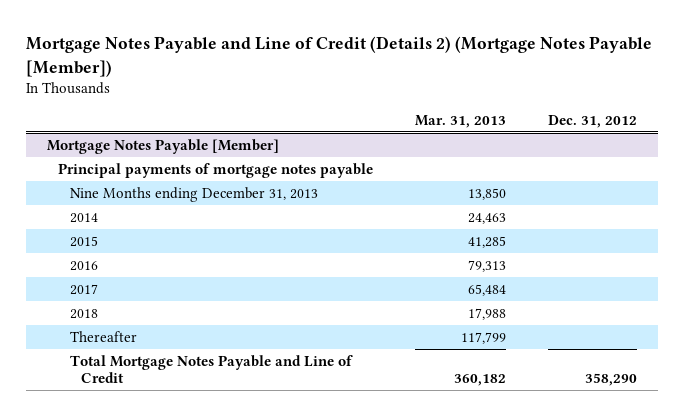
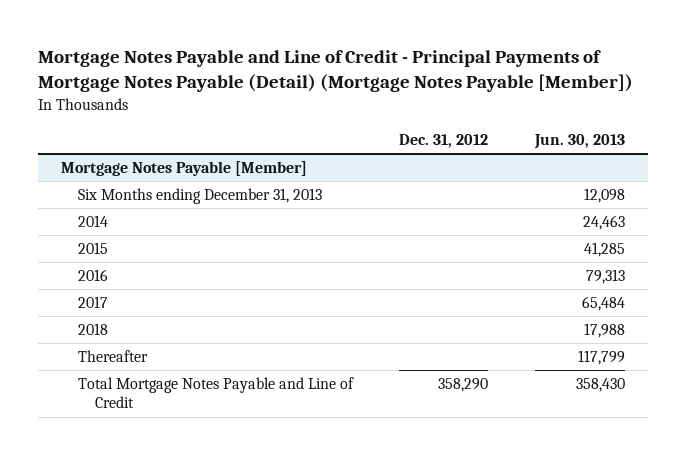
[25,36,652,77] Mortgage Notes Payable and Line of Credit (Details 2) (Mortgage Notes Payable [Member]) -> [38,50,634,93] Mortgage Notes Payable and Line of Credit - Principal Payments of Mortgage Notes Payable (Detail) (Mortgage Notes Payable [Member])
[415,114,507,128] Mar. 31, 2013 -> none
none -> [533,133,625,149] Jun. 30, 2013
[58,162,374,178] Principal payments of mortgage notes payable -> none
[69,186,318,202] Nine Months ending December 31, 2013 -> [78,188,323,205] Six Months ending December 31, 2013

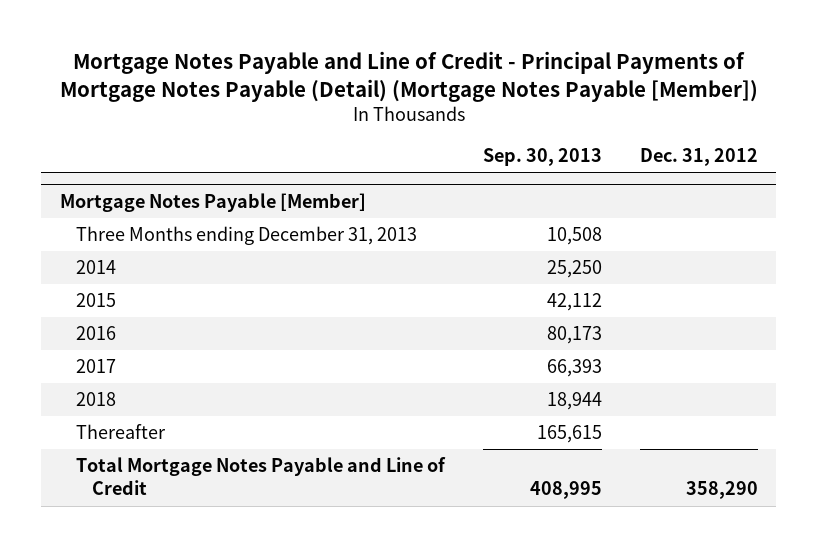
[533,133,625,149] Jun. 30, 2013 -> none
none -> [482,148,602,167] Sep. 30, 2013
[78,188,323,205] Six Months ending December 31, 2013 -> [75,226,417,246] Three Months ending December 31, 2013

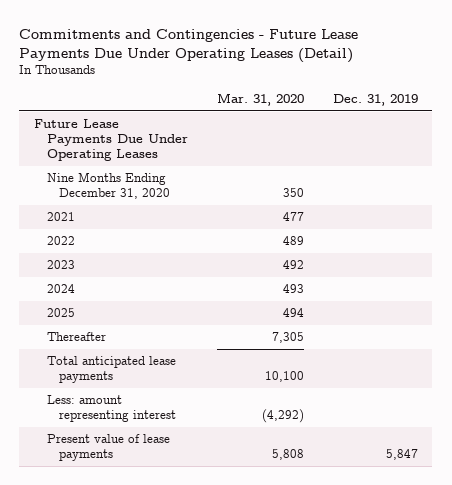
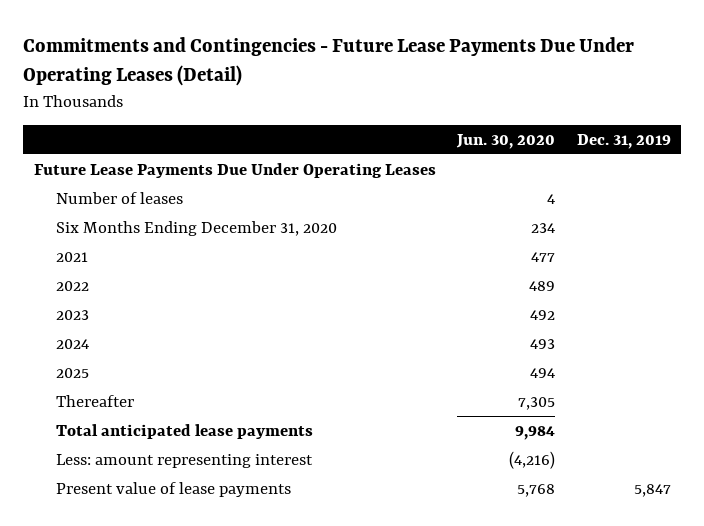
[216,93,304,107] Mar. 31, 2020 -> none
none -> [456,133,556,149] Jun. 30, 2020
none -> [56,191,184,204] Number of leases
[46,172,171,200] Nine Months Ending December 31, 2020 -> [56,220,338,236] Six Months Ending December 31, 2020

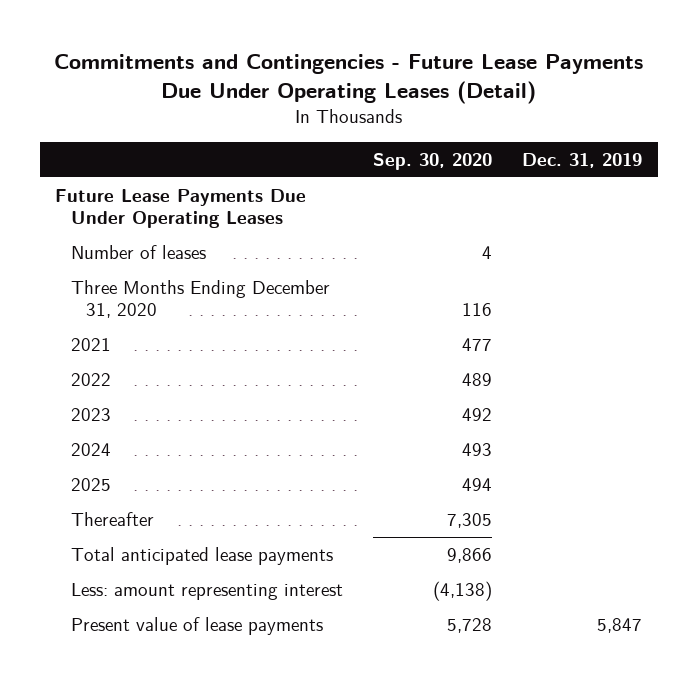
[456,133,556,149] Jun. 30, 2020 -> none
none -> [372,152,492,170] Sep. 30, 2020
[56,220,338,236] Six Months Ending December 31, 2020 -> [70,280,330,318] Three Months Ending December 31, 2020

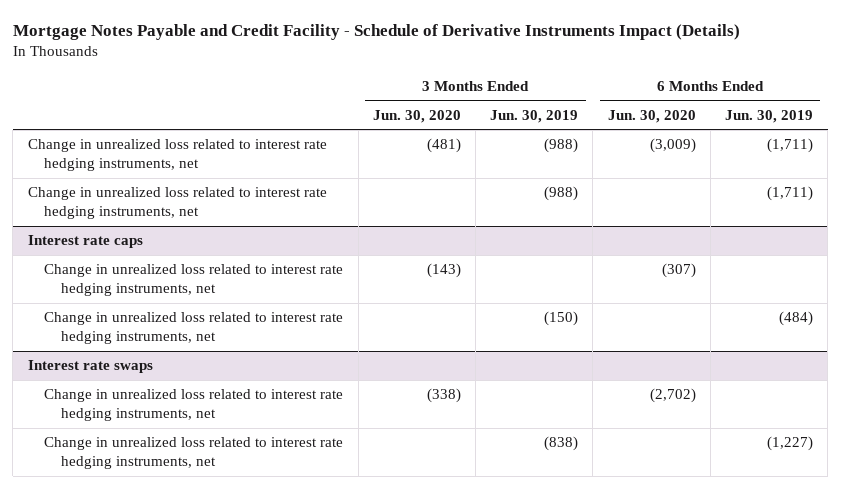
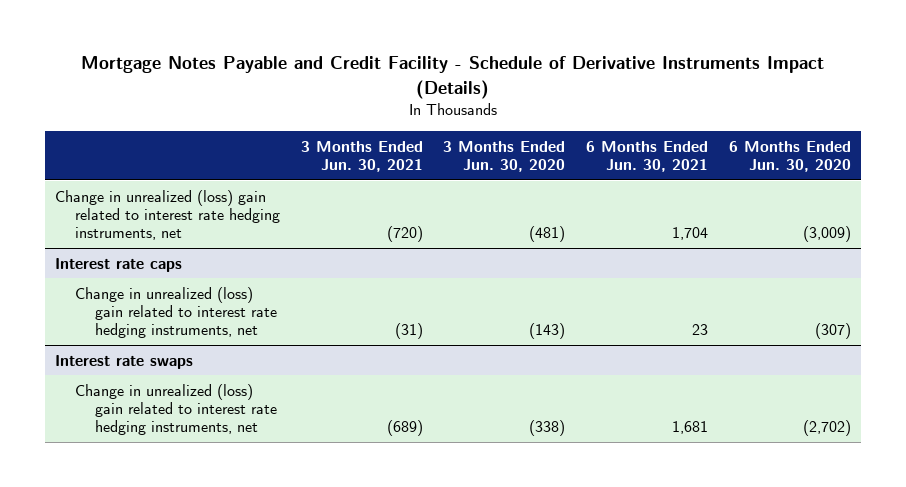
[490,109,579,123] Jun. 30, 2019 -> none
[725,109,814,123] Jun. 30, 2019 -> none
none -> [300,140,423,173] 3 Months Ended Jun. 30, 2021
none -> [586,140,709,173] 6 Months Ended Jun. 30, 2021
[27,187,327,220] Change in unrealized loss related to interest rate hedging instruments, net -> none
[27,139,327,172] Change in unrealized loss related to interest rate hedging instruments, net -> [54,189,281,241] Change in unrealized (loss) gain related to interest rate hedging instruments, net
[44,312,344,345] Change in unrealized loss related to interest rate hedging instruments, net -> none
[44,264,344,297] Change in unrealized loss related to interest rate hedging instruments, net -> [75,286,278,339] Change in unrealized (loss) gain related to interest rate hedging instruments, net
[44,437,344,470] Change in unrealized loss related to interest rate hedging instruments, net -> none
[44,389,344,422] Change in unrealized loss related to interest rate hedging instruments, net -> [75,383,278,436] Change in unrealized (loss) gain related to interest rate hedging instruments, net

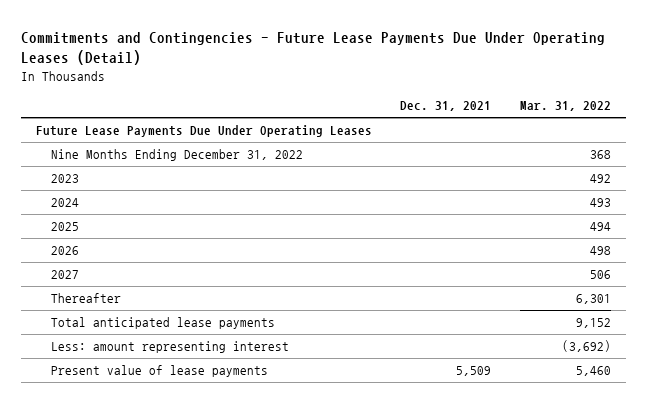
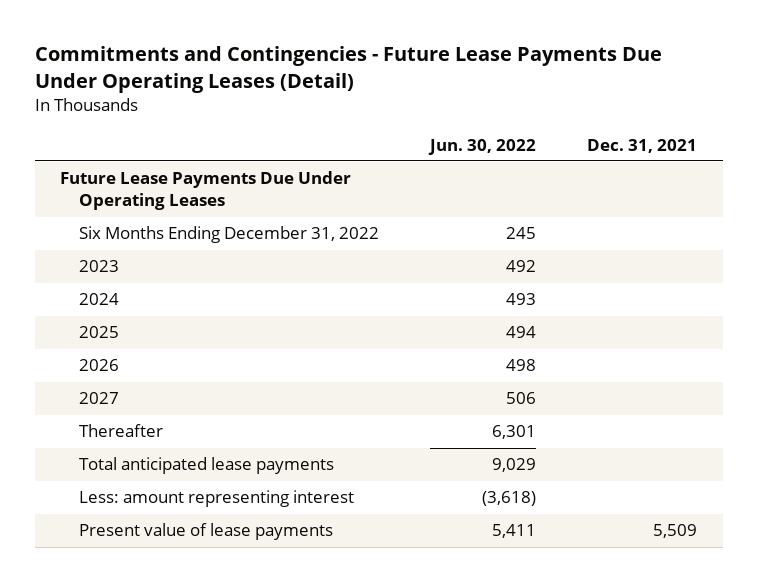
[520,101,612,112] Mar. 31, 2022 -> none
none -> [428,138,537,155] Jun. 30, 2022
[51,149,304,162] Nine Months Ending December 31, 2022 -> [78,226,379,244] Six Months Ending December 31, 2022

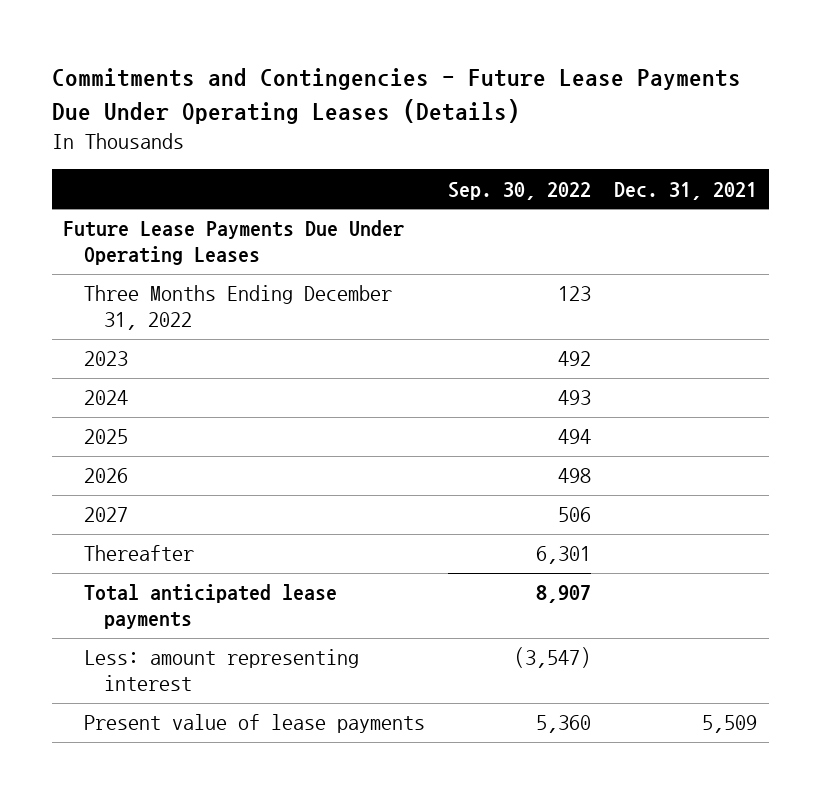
[34,46,662,93] Commitments and Contingencies - Future Lease Payments Due Under Operating Leases (Detail) -> [51,68,741,124] Commitments and Contingencies - Future Lease Payments Due Under Operating Leases (Details)
[428,138,537,155] Jun. 30, 2022 -> none
none -> [447,181,591,200] Sep. 30, 2022
[78,226,379,244] Six Months Ending December 31, 2022 -> [83,285,392,331] Three Months Ending December 31, 2022

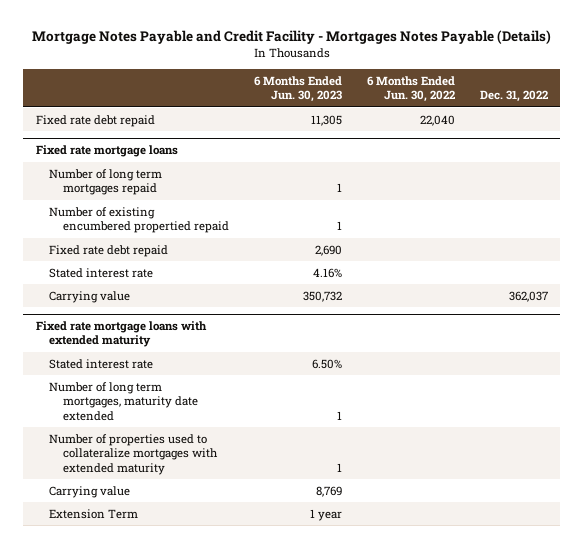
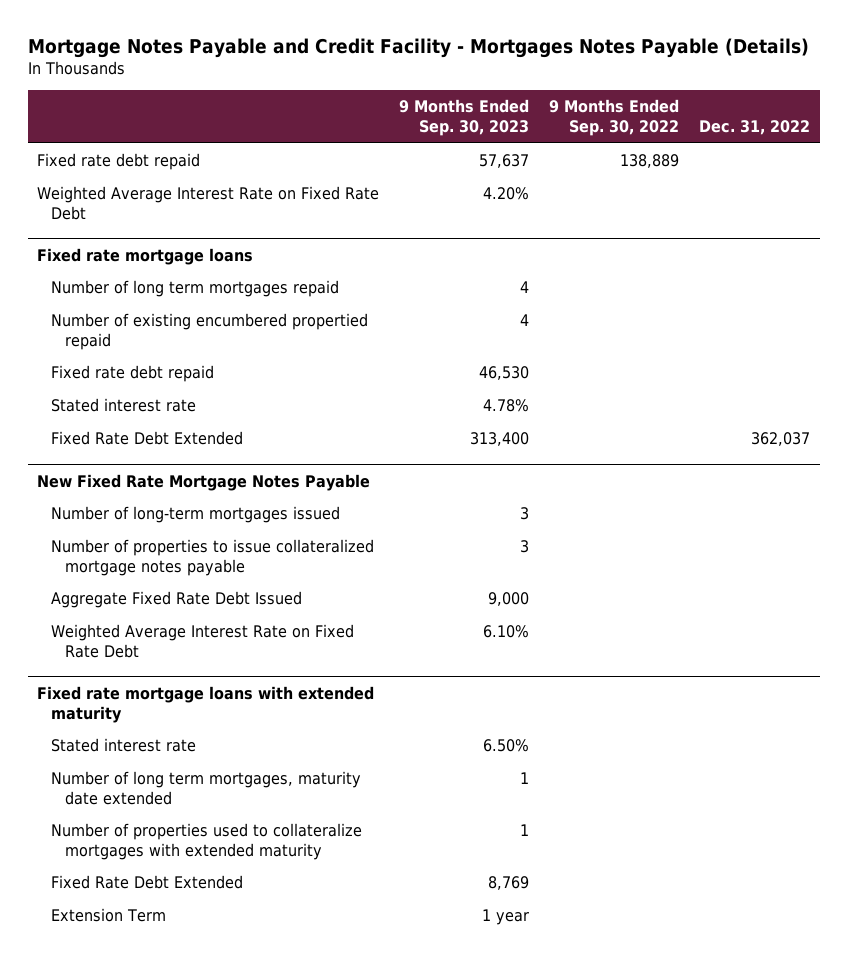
[254,75,343,103] 6 Months Ended Jun. 30, 2023 -> none
[366,75,455,103] 6 Months Ended Jun. 30, 2022 -> none
none -> [399,99,530,137] 9 Months Ended Sep. 30, 2023
none -> [549,99,680,137] 9 Months Ended Sep. 30, 2022
none -> [37,186,380,220] Weighted Average Interest Rate on Fixed Rate Debt
[49,290,131,303] Carrying value -> [51,431,244,446] Fixed Rate Debt Extended
none -> [37,474,371,492] New Fixed Rate Mortgage Notes Payable
none -> [51,506,341,524] Number of long-term mortgages issued
none -> [51,539,375,576] Number of properties to issue collateralized mortgage notes payable
none -> [51,591,303,609] Aggregate Fixed Rate Debt Issued
none -> [51,624,355,658] Weighted Average Interest Rate on Fixed Rate Debt
[49,485,131,498] Carrying value -> [51,875,244,890] Fixed Rate Debt Extended

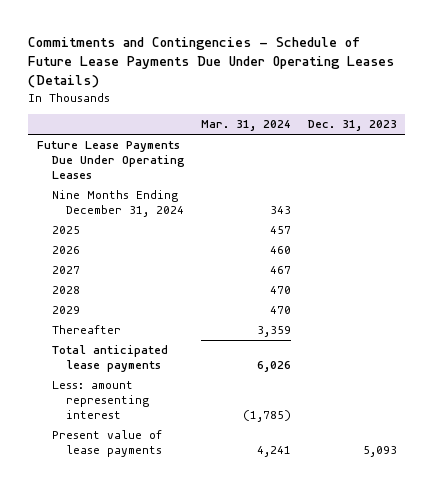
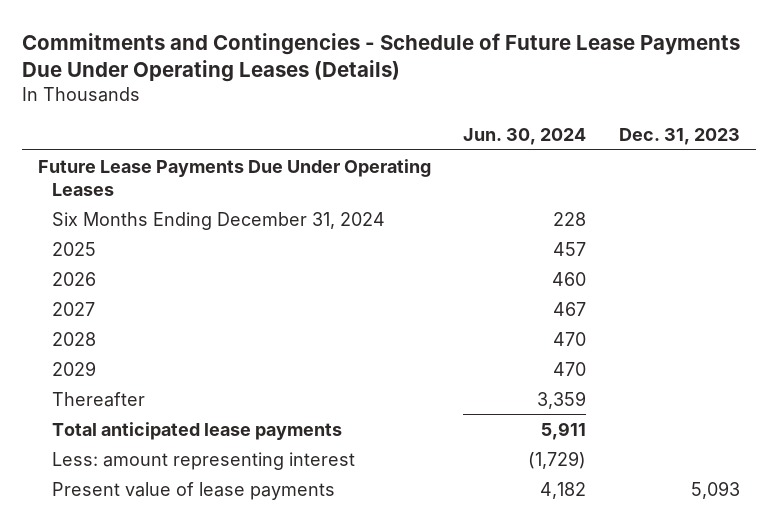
[201,120,292,132] Mar. 31, 2024 -> none
none -> [463,128,587,146] Jun. 30, 2024
[51,190,185,218] Nine Months Ending December 31, 2024 -> [52,211,386,230] Six Months Ending December 31, 2024

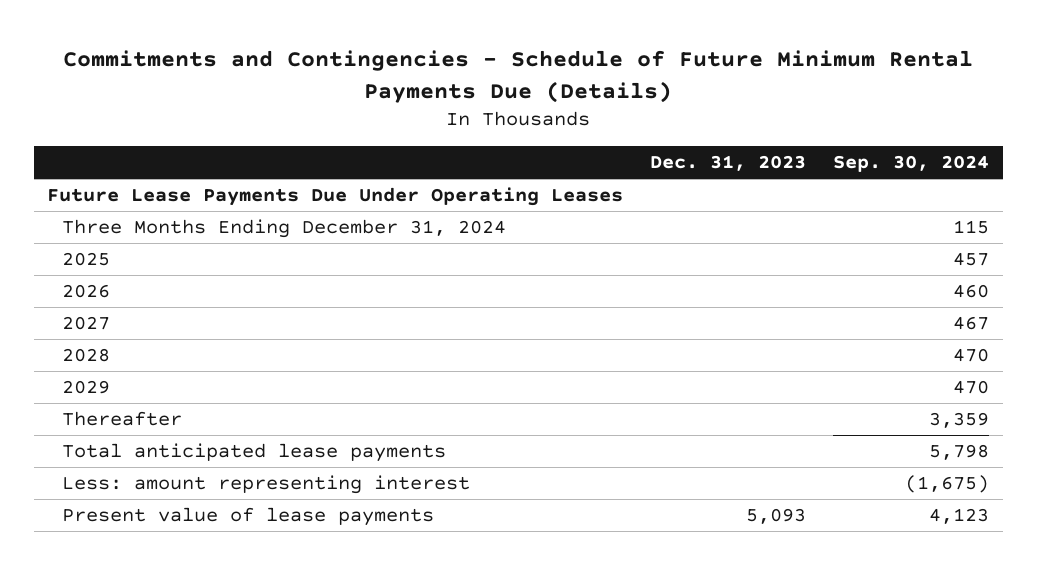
[21,32,740,83] Commitments and Contingencies - Schedule of Future Lease Payments Due Under Operating Leases (Details) -> [63,49,974,103] Commitments and Contingencies - Schedule of Future Minimum Rental Payments Due (Details)
[463,128,587,146] Jun. 30, 2024 -> none
none -> [833,154,990,172] Sep. 30, 2024
[52,211,386,230] Six Months Ending December 31, 2024 -> [61,219,506,239] Three Months Ending December 31, 2024

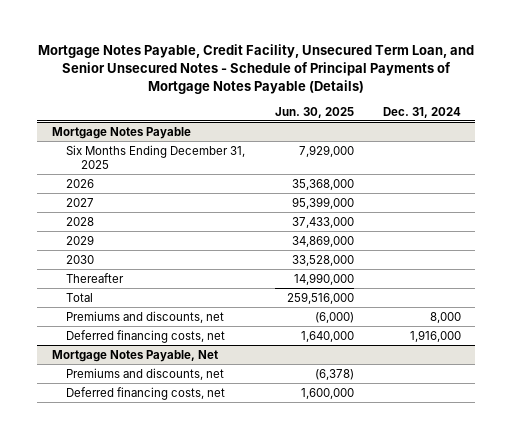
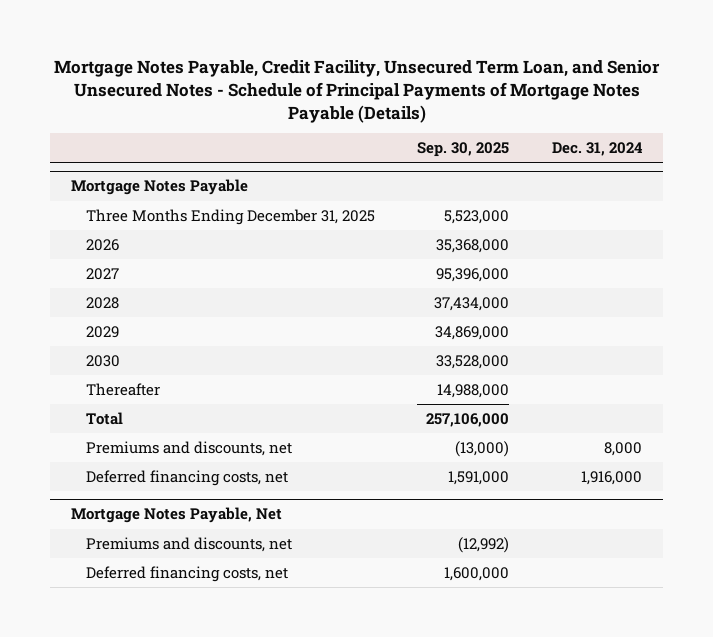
[274,106,354,118] Jun. 30, 2025 -> none
none -> [417,142,510,158] Sep. 30, 2025
[66,144,246,169] Six Months Ending December 31, 2025 -> [85,208,375,225] Three Months Ending December 31, 2025

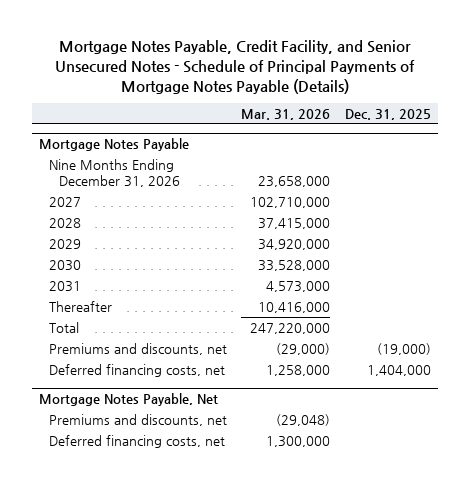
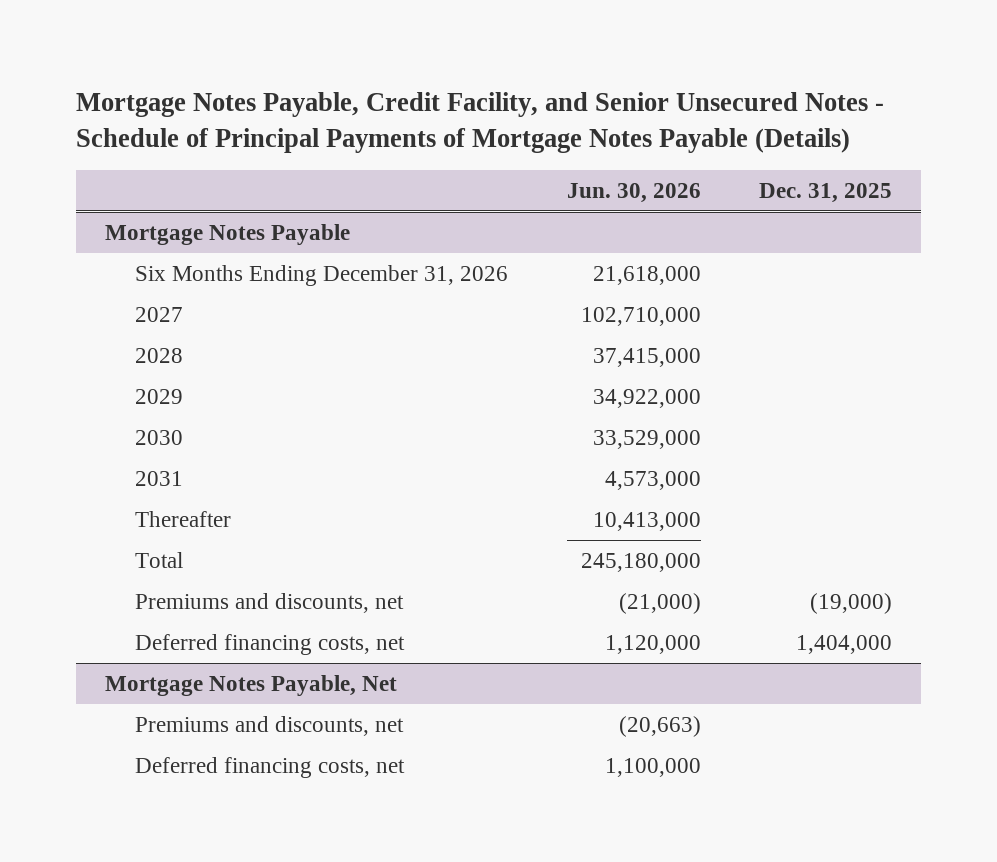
[241,108,331,120] Mar. 31, 2026 -> none
none -> [566,182,701,203] Jun. 30, 2026
[48,158,180,187] Nine Months Ending December 31, 2026 -> [135,264,509,286] Six Months Ending December 31, 2026

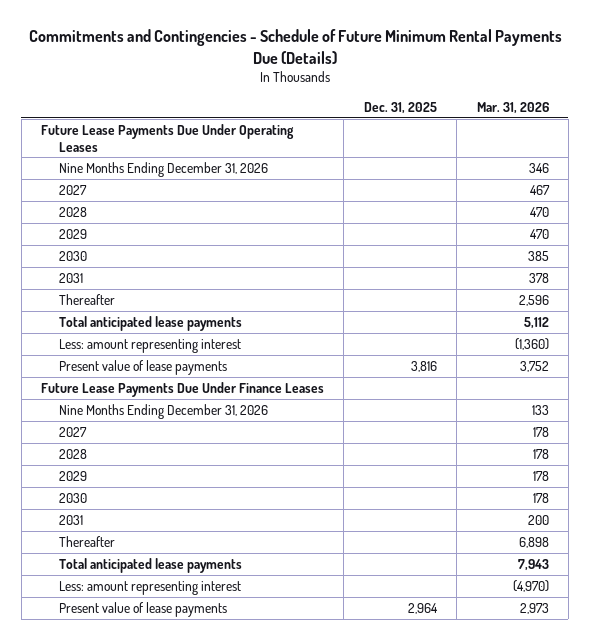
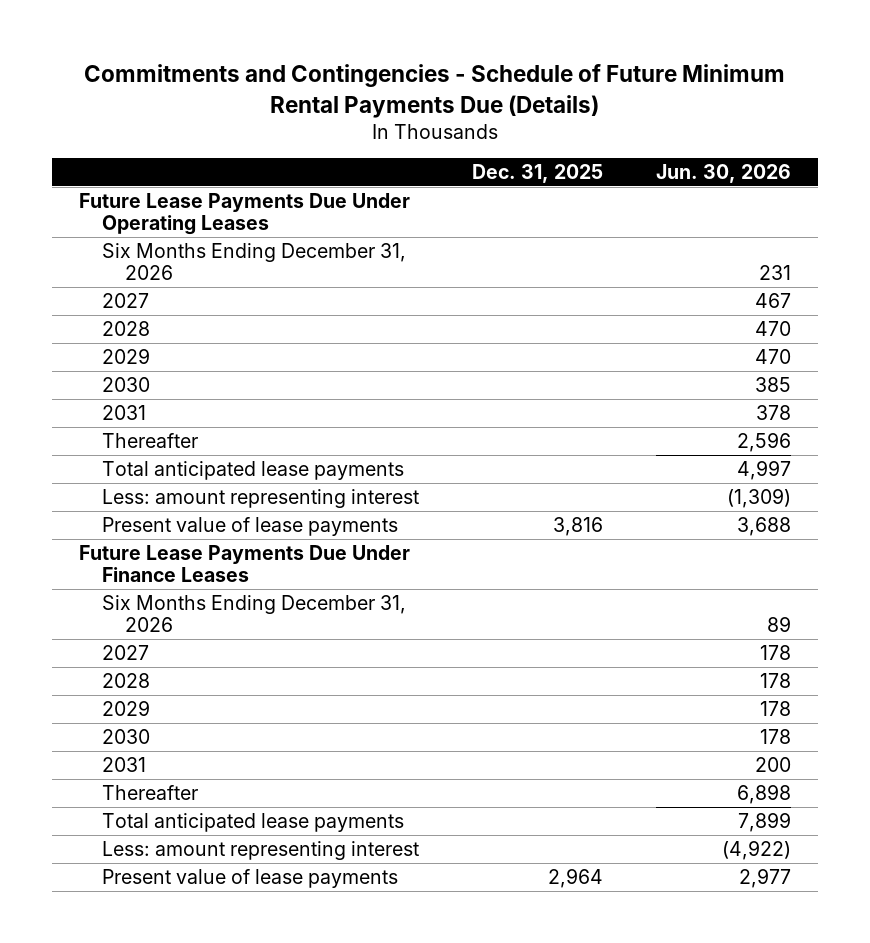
[476,101,549,114] Mar. 31, 2026 -> none
none -> [656,164,792,184] Jun. 30, 2026
[59,161,269,177] Nine Months Ending December 31, 2026 -> [102,242,407,281] Six Months Ending December 31, 2026
[59,403,269,419] Nine Months Ending December 31, 2026 -> [102,594,407,633] Six Months Ending December 31, 2026

